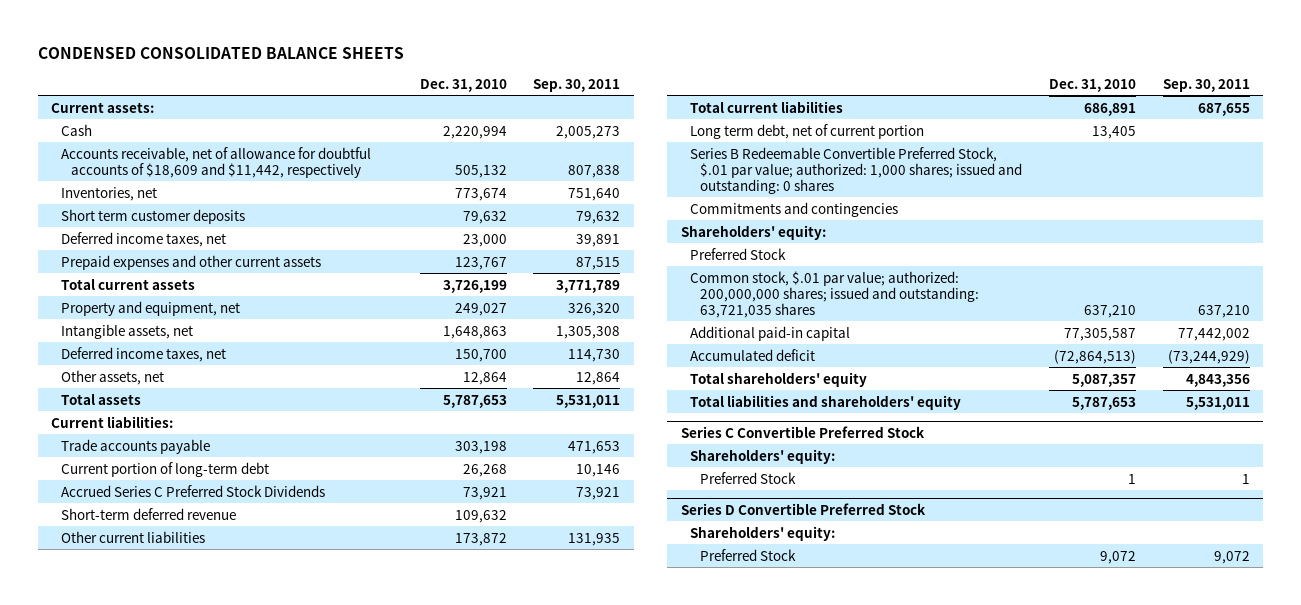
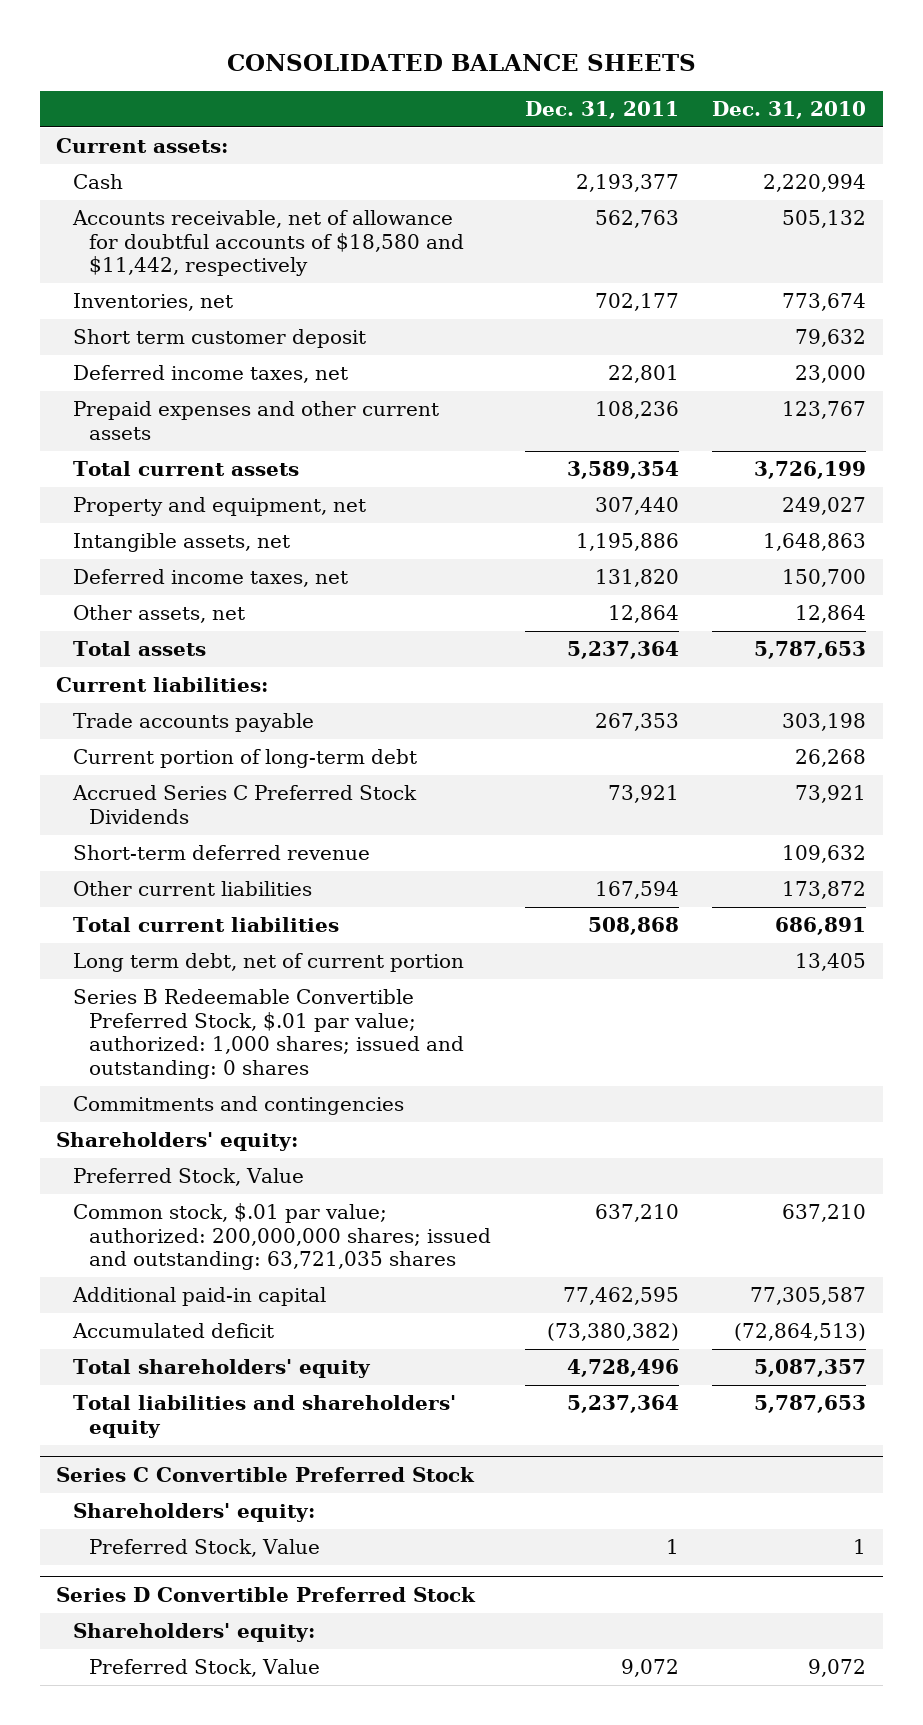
[37,46,404,59] CONDENSED CONSOLIDATED BALANCE SHEETS -> [227,53,697,71] CONSOLIDATED BALANCE SHEETS
[533,78,621,92] Sep. 30, 2011 -> none
none -> [524,101,679,120] Dec. 31, 2011
[60,146,371,178] Accounts receivable, net of allowance for doubtful accounts of $18,609 and $11,442, respectively -> [71,210,465,277] Accounts receivable, net of allowance for doubtful accounts of $18,580 and $11,442, respectively
[60,208,245,224] Short term customer deposits -> [72,329,366,349] Short term customer deposit
[690,247,787,260] Preferred Stock -> [72,1168,304,1187] Preferred Stock, Value
[700,471,797,484] Preferred Stock -> [89,1539,321,1558] Preferred Stock, Value
[700,548,797,561] Preferred Stock -> [89,1659,321,1678] Preferred Stock, Value

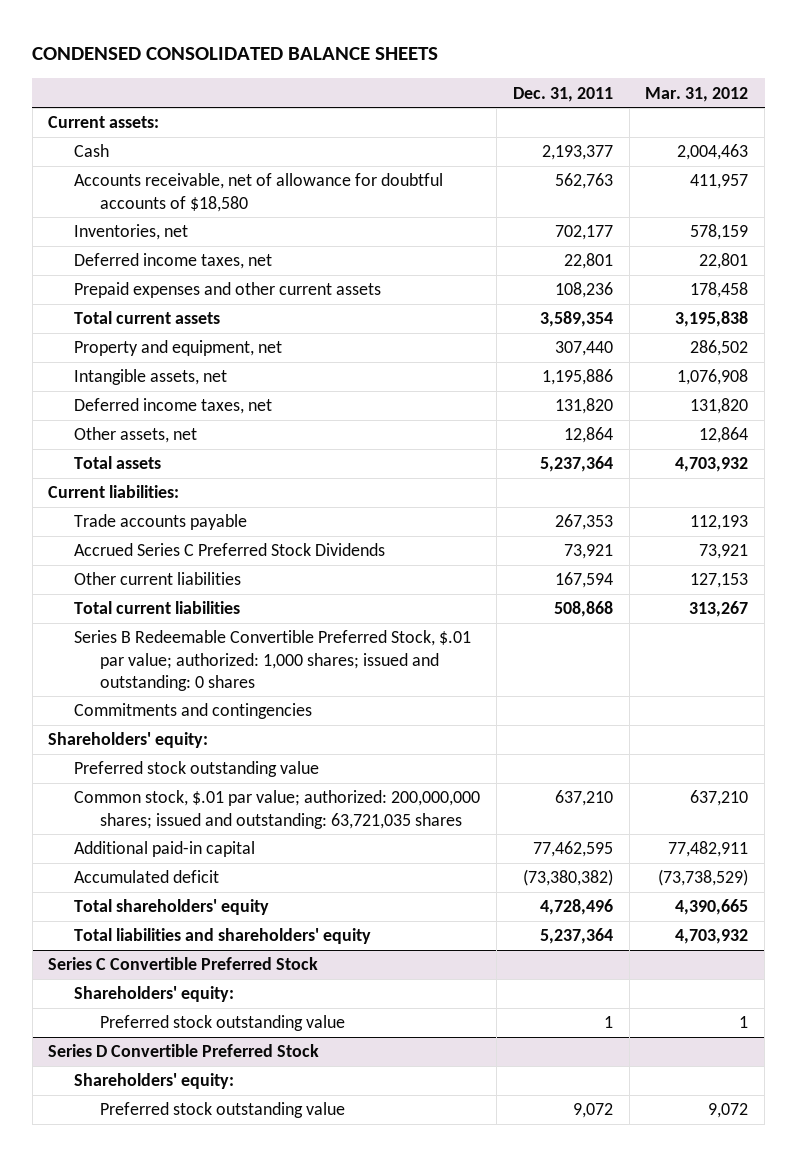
[227,53,697,71] CONSOLIDATED BALANCE SHEETS -> [32,47,439,61] CONDENSED CONSOLIDATED BALANCE SHEETS
[712,101,867,120] Dec. 31, 2010 -> none
none -> [645,86,749,102] Mar. 31, 2012
[71,210,465,277] Accounts receivable, net of allowance for doubtful accounts of $18,580 and $11,442, respectively -> [74,173,444,212] Accounts receivable, net of allowance for doubtful accounts of $18,580
[72,329,366,349] Short term customer deposit -> none
[72,749,417,769] Current portion of long-term debt -> none
[72,845,370,861] Short-term deferred revenue -> none
[72,953,464,973] Long term debt, net of current portion -> none
[72,1168,304,1187] Preferred Stock, Value -> [74,761,320,778] Preferred stock outstanding value
[89,1539,321,1558] Preferred Stock, Value -> [100,1015,346,1032] Preferred stock outstanding value
[89,1659,321,1678] Preferred Stock, Value -> [100,1102,346,1119] Preferred stock outstanding value

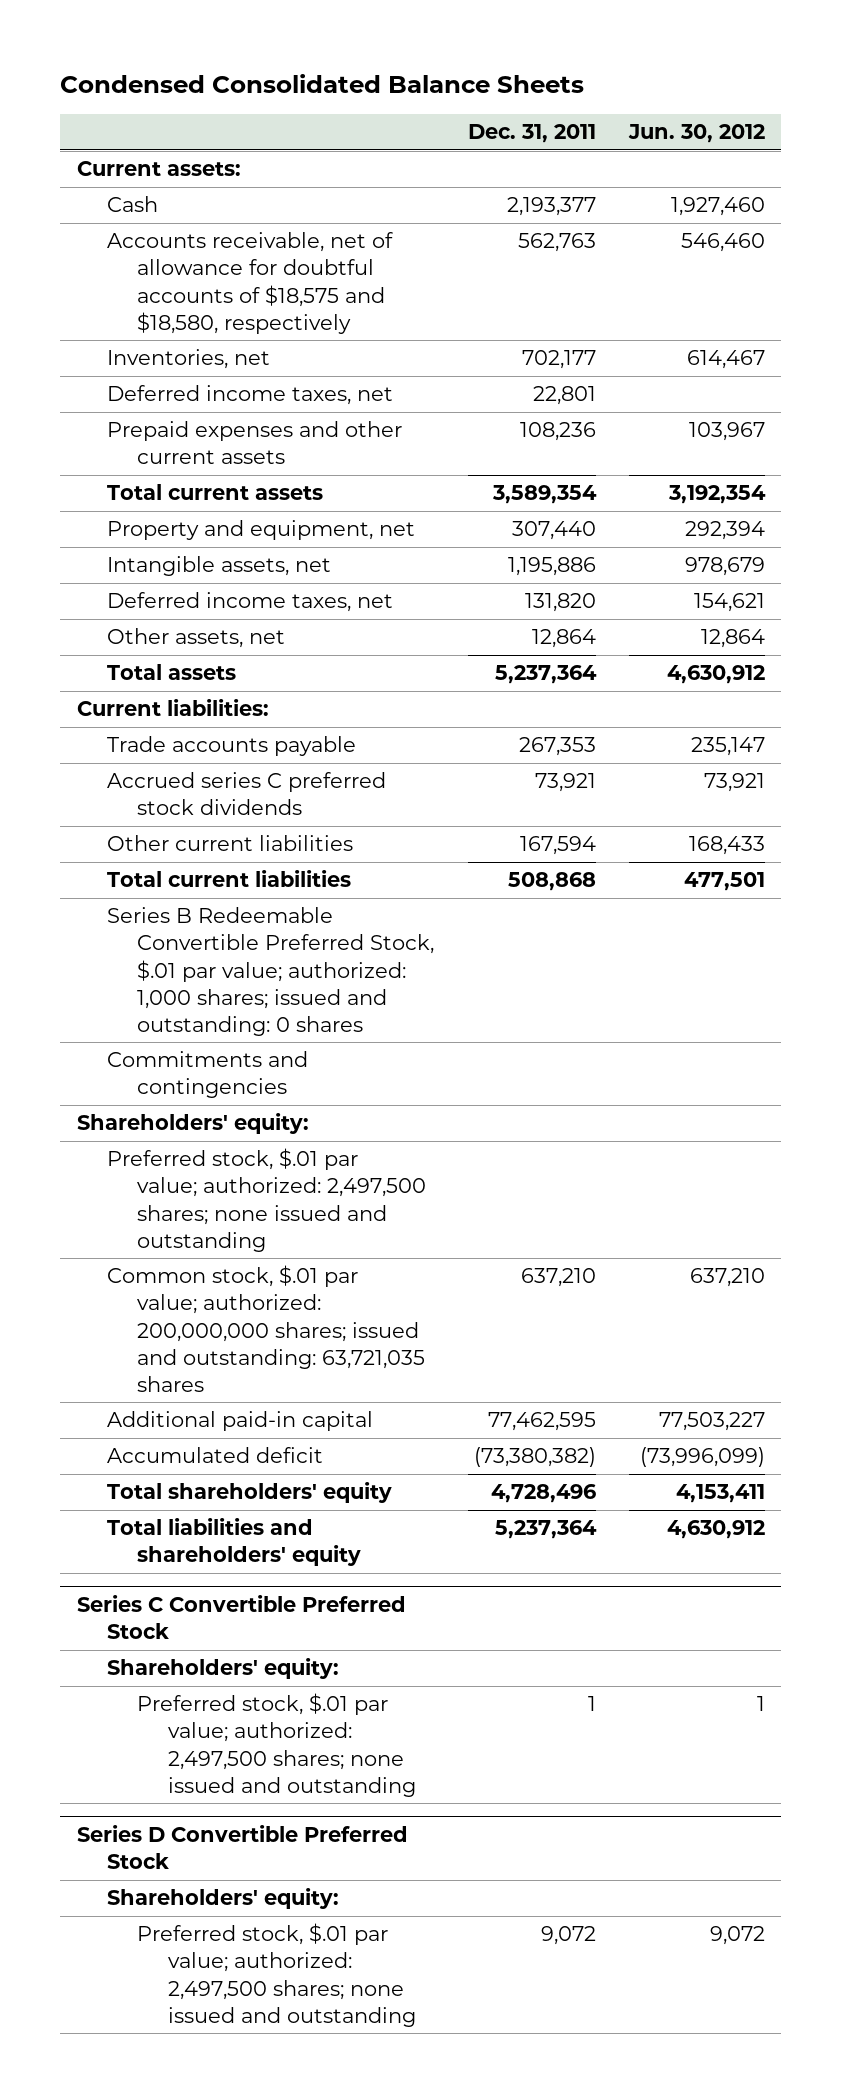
[32,47,439,61] CONDENSED CONSOLIDATED BALANCE SHEETS -> [60,74,585,94] Condensed Consolidated Balance Sheets
[645,86,749,102] Mar. 31, 2012 -> none
none -> [627,124,765,144] Jun. 30, 2012
[74,173,444,212] Accounts receivable, net of allowance for doubtful accounts of $18,580 -> [107,232,394,334] Accounts receivable, net of allowance for doubtful accounts of $18,575 and $18,580, respectively
[74,543,386,557] Accrued Series C Preferred Stock Dividends -> [107,772,387,816] Accrued series C preferred stock dividends
[74,761,320,778] Preferred stock outstanding value -> [107,1148,427,1252] Preferred stock, $.01 par value; authorized: 2,497,500 shares; none issued and outstanding
[100,1015,346,1032] Preferred stock outstanding value -> [137,1693,416,1797] Preferred stock, $.01 par value; authorized: 2,497,500 shares; none issued and outstanding
[100,1102,346,1119] Preferred stock outstanding value -> [137,1923,416,2027] Preferred stock, $.01 par value; authorized: 2,497,500 shares; none issued and outstanding

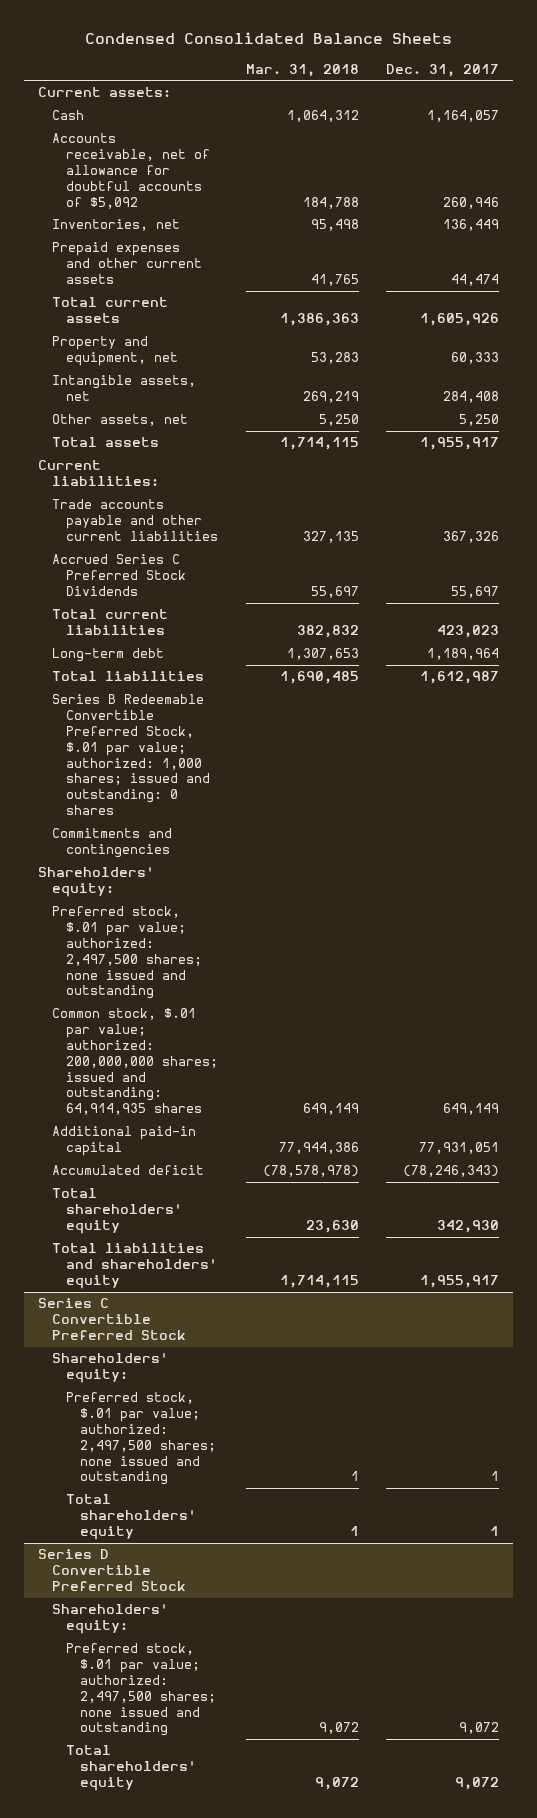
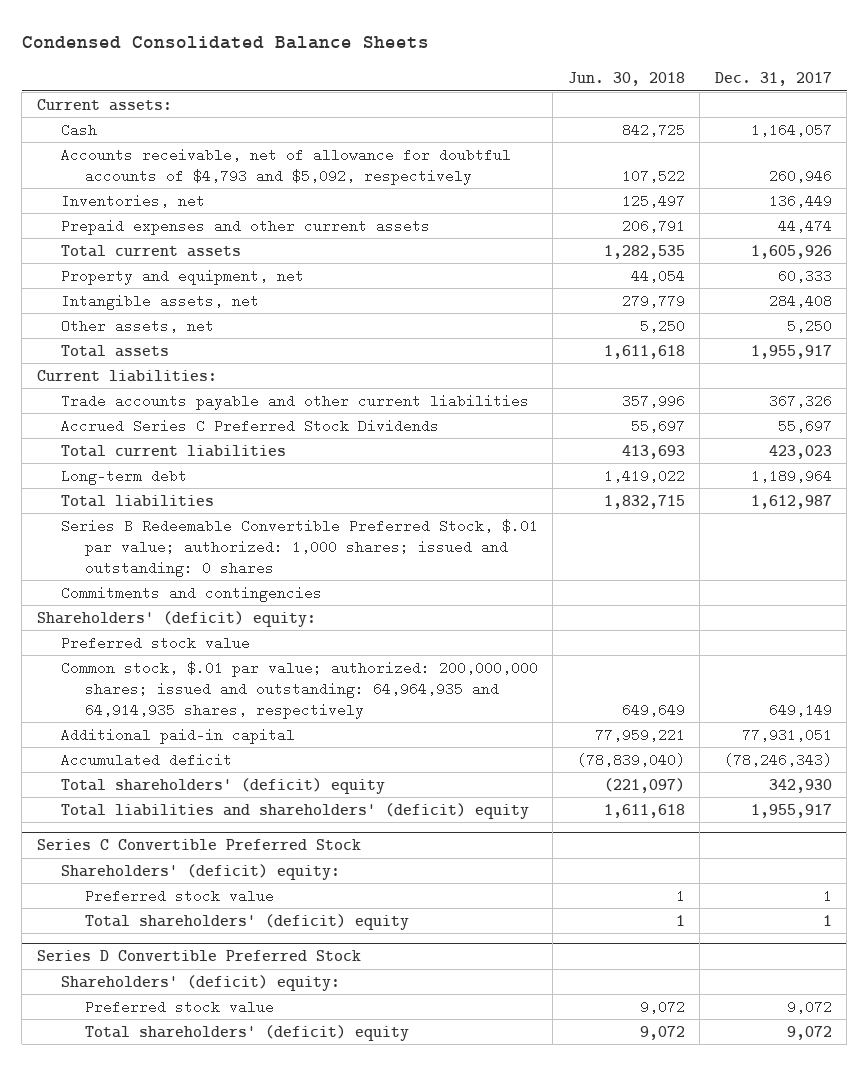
[245,63,359,77] Mar. 31, 2018 -> none
none -> [567,72,685,87] Jun. 30, 2018
[52,133,211,209] Accounts receivable, net of allowance for doubtful accounts of $5,092 -> [60,147,511,185] Accounts receivable, net of allowance for doubtful accounts of $4,793 and $5,092, respectively
[38,867,155,898] Shareholders' equity: -> [36,610,316,627] Shareholders' (deficit) equity:
[52,906,203,1000] Preferred stock, $.01 par value; authorized: 2,497,500 shares; none issued and outstanding -> [60,635,250,650] Preferred stock value
[52,1008,219,1116] Common stock, $.01 par value; authorized: 200,000,000 shares; issued and outstanding: 64,914,935 shares -> [60,660,538,719] Common stock, $.01 par value; authorized: 200,000,000 shares; issued and outstanding: 64,964,935 and 64,914,935 shares, respectively
[52,1188,183,1235] Total shareholders' equity -> [60,777,385,794] Total shareholders' (deficit) equity
[52,1243,218,1290] Total liabilities and shareholders' equity -> [60,802,529,819] Total liabilities and shareholders' (deficit) equity
[52,1353,169,1384] Shareholders' equity: -> [60,863,340,880] Shareholders' (deficit) equity:
[66,1392,217,1486] Preferred stock, $.01 par value; authorized: 2,497,500 shares; none issued and outstanding -> [85,888,275,903] Preferred stock value
[66,1494,197,1541] Total shareholders' equity -> [85,913,410,930] Total shareholders' (deficit) equity
[52,1604,169,1635] Shareholders' equity: -> [60,974,340,991] Shareholders' (deficit) equity:
[66,1643,217,1737] Preferred stock, $.01 par value; authorized: 2,497,500 shares; none issued and outstanding -> [85,999,275,1014] Preferred stock value
[66,1745,197,1792] Total shareholders' equity -> [85,1024,410,1041] Total shareholders' (deficit) equity

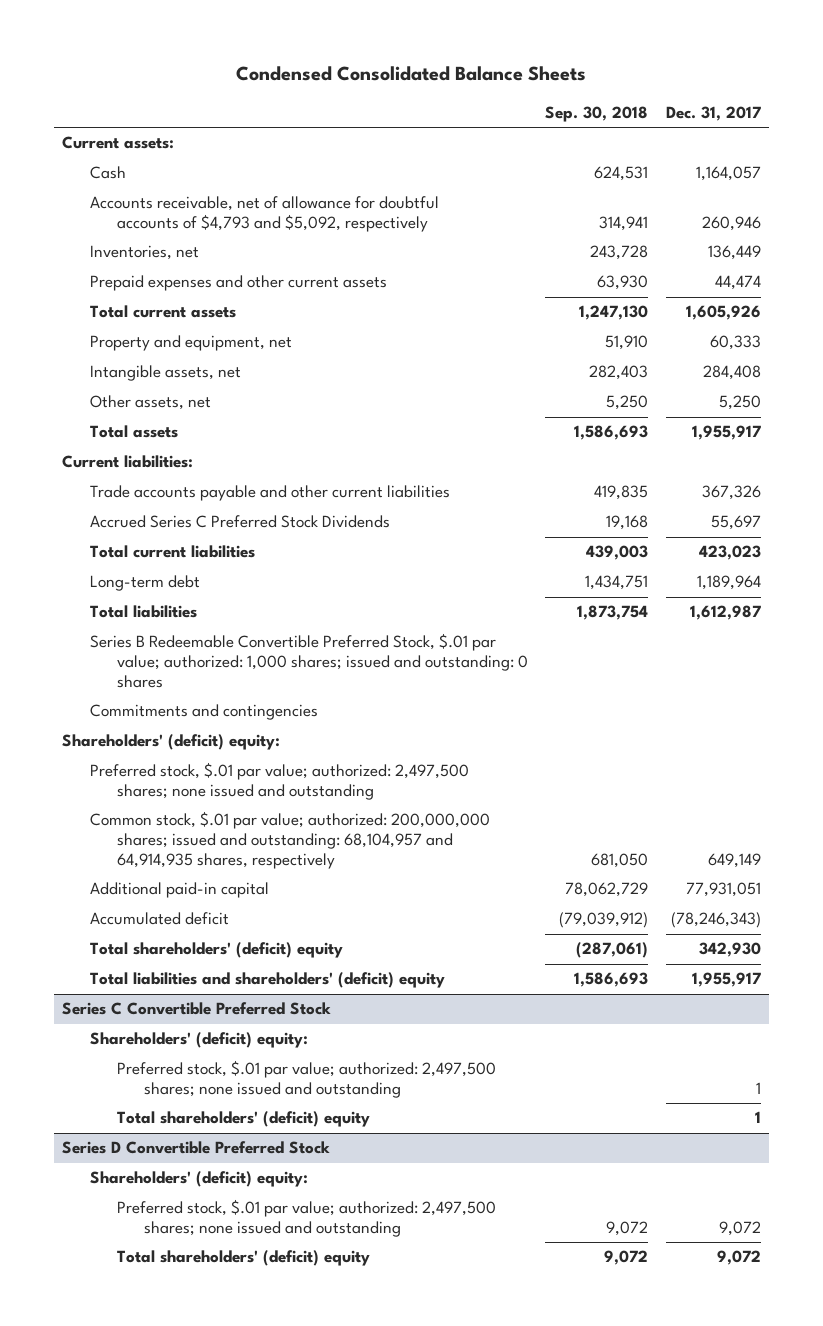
[567,72,685,87] Jun. 30, 2018 -> none
none -> [545,105,649,122] Sep. 30, 2018
[60,635,250,650] Preferred stock value -> [89,762,469,801] Preferred stock, $.01 par value; authorized: 2,497,500 shares; none issued and outstanding
[60,660,538,719] Common stock, $.01 par value; authorized: 200,000,000 shares; issued and outstanding: 64,964,935 and 64,914,935 shares, respectively -> [89,811,490,870] Common stock, $.01 par value; authorized: 200,000,000 shares; issued and outstanding: 68,104,957 and 64,914,935 shares, respectively
[85,888,275,903] Preferred stock value -> [116,1060,496,1099] Preferred stock, $.01 par value; authorized: 2,497,500 shares; none issued and outstanding
[85,999,275,1014] Preferred stock value -> [116,1199,496,1238] Preferred stock, $.01 par value; authorized: 2,497,500 shares; none issued and outstanding

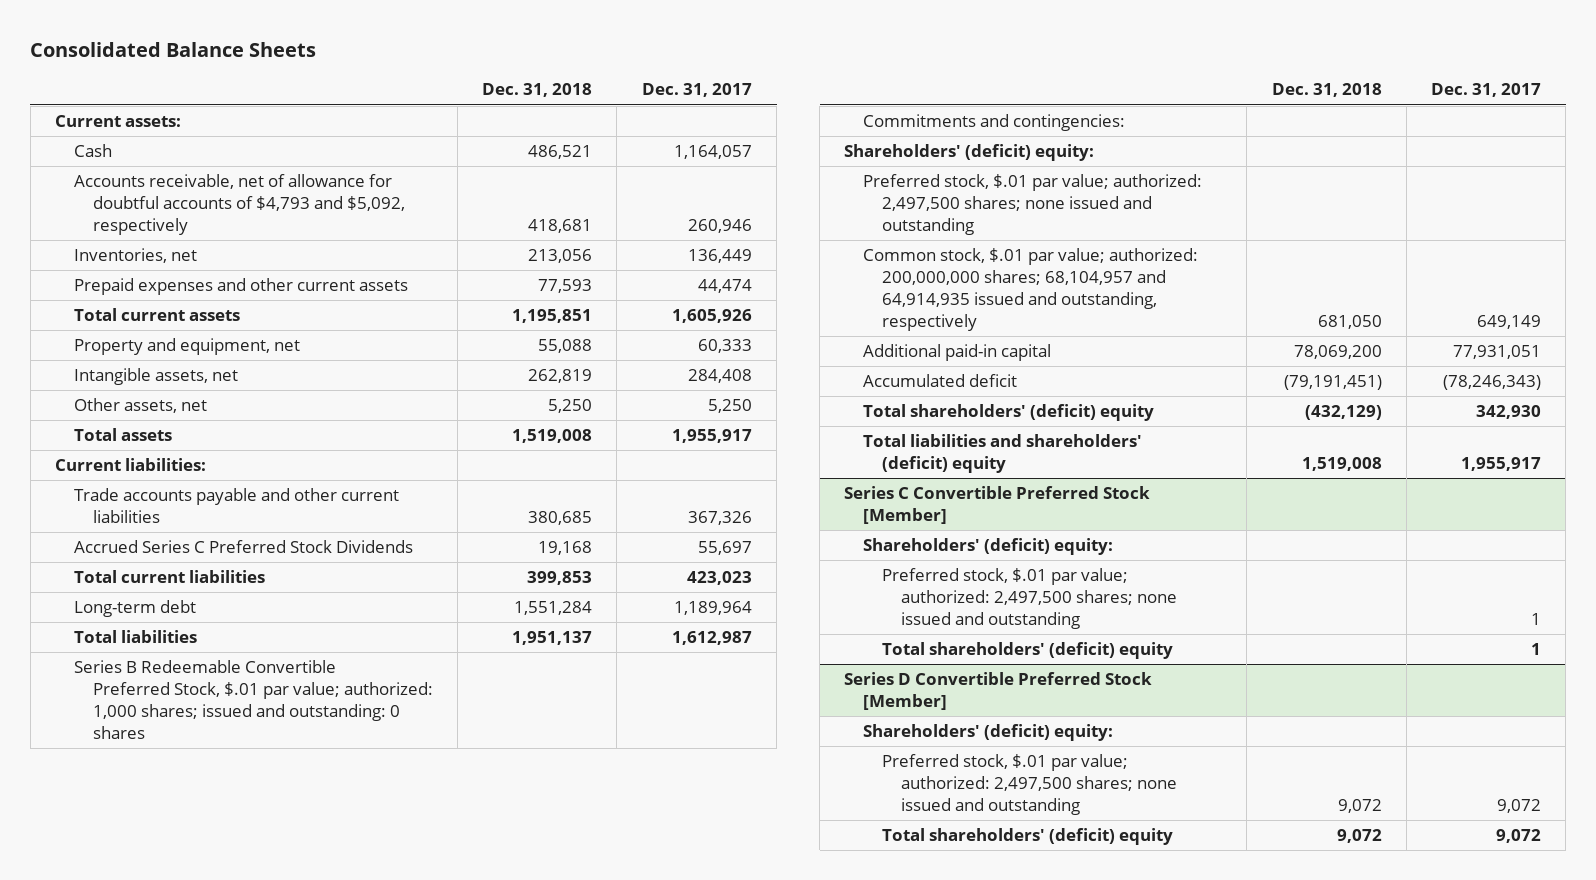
[236,66,587,82] Condensed Consolidated Balance Sheets -> [30,41,317,57] Consolidated Balance Sheets
[545,105,649,122] Sep. 30, 2018 -> none
none -> [482,83,593,98] Dec. 31, 2018
[89,704,318,721] Commitments and contingencies -> [863,114,1126,132] Commitments and contingencies:
[89,811,490,870] Common stock, $.01 par value; authorized: 200,000,000 shares; issued and outstanding: 68,104,957 and 64,914,935 shares, respectively -> [863,248,1199,332] Common stock, $.01 par value; authorized: 200,000,000 shares; 68,104,957 and 64,914,935 issued and outstanding, respectively
[62,1002,332,1016] Series C Convertible Preferred Stock -> [844,486,1151,525] Series C Convertible Preferred Stock [Member]
[62,1141,331,1155] Series D Convertible Preferred Stock -> [844,672,1153,711] Series D Convertible Preferred Stock [Member]

